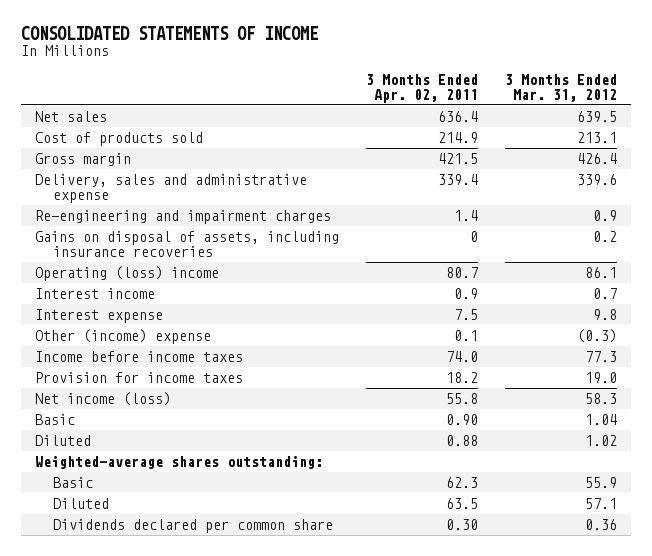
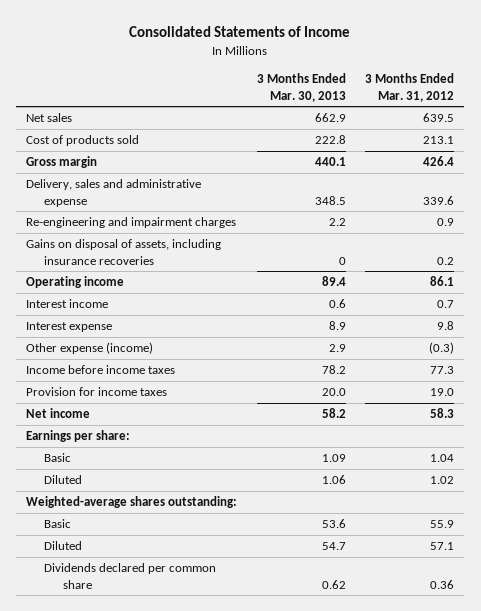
[21,25,319,40] CONSOLIDATED STATEMENTS OF INCOME -> [129,25,351,37] Consolidated Statements of Income
[365,73,478,103] 3 Months Ended Apr. 02, 2011 -> none
none -> [256,72,346,102] 3 Months Ended Mar. 30, 2013
[34,266,219,282] Operating (loss) income -> [26,276,125,289] Operating income
[34,329,211,345] Other (income) expense -> [26,342,154,355] Other expense (income)
[34,392,171,407] Net income (loss) -> [26,408,91,419] Net income
none -> [26,430,131,443] Earnings per share:

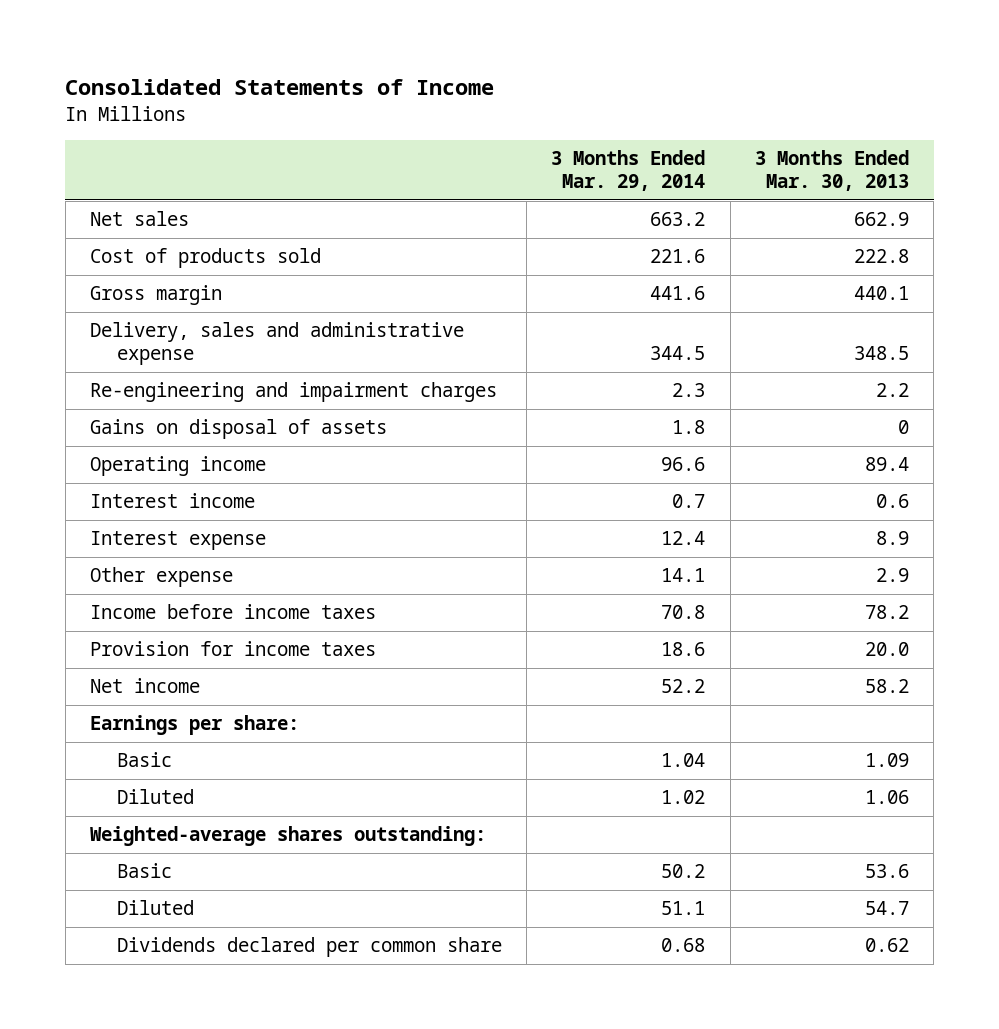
[365,72,455,102] 3 Months Ended Mar. 31, 2012 -> none
none -> [551,150,706,192] 3 Months Ended Mar. 29, 2014
[26,239,222,265] Gains on disposal of assets, including insurance recoveries -> [90,419,388,440] Gains on disposal of assets
[26,342,154,355] Other expense (income) -> [90,567,234,588] Other expense

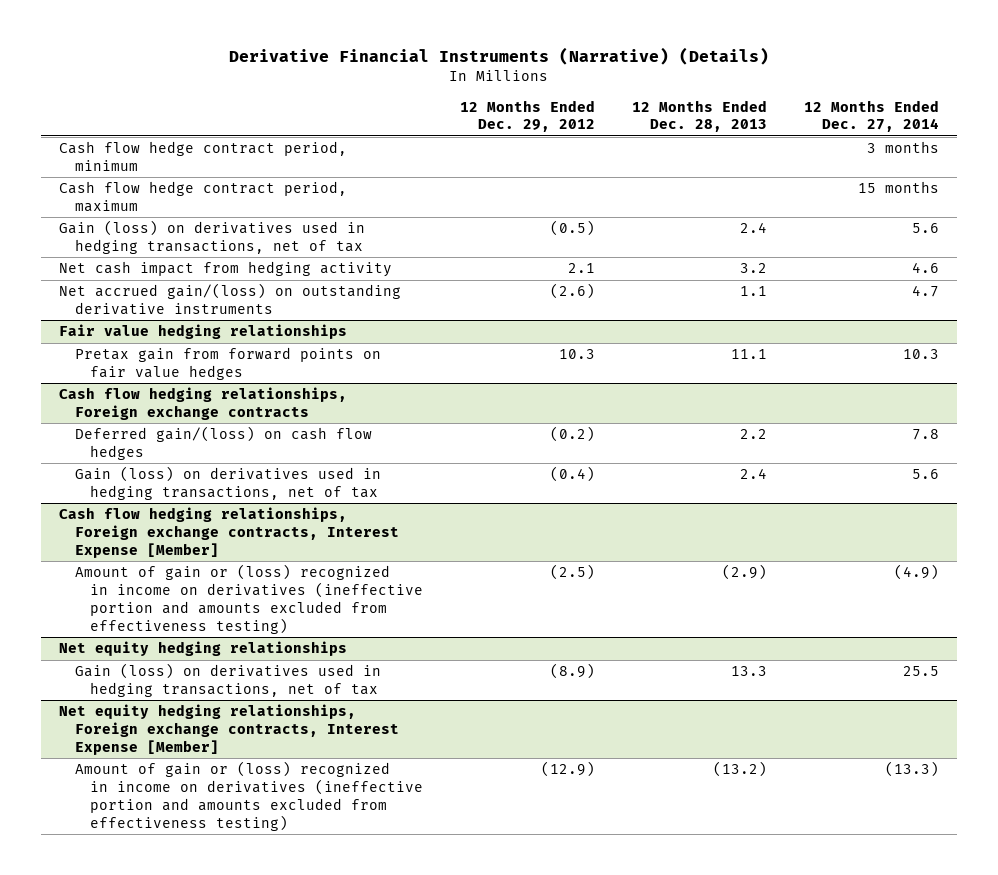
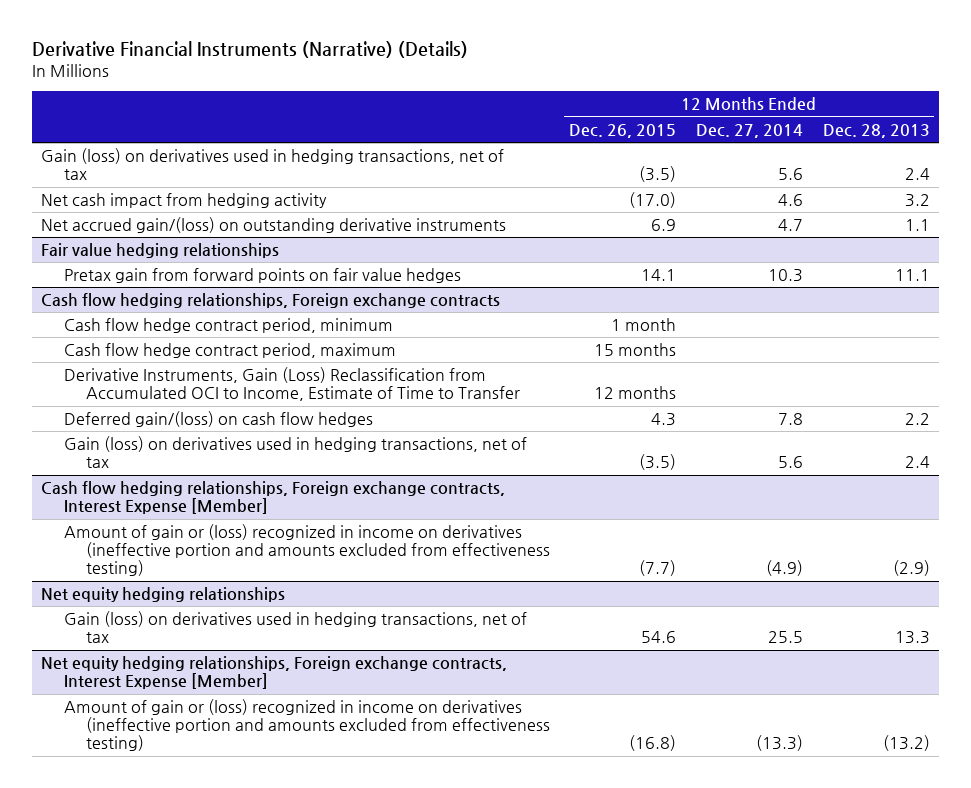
[460,99,596,133] 12 Months Ended Dec. 29, 2012 -> none
none -> [569,123,677,138] Dec. 26, 2015
[59,141,348,171] Cash flow hedge contract period, minimum -> none
[59,181,348,212] Cash flow hedge contract period, maximum -> none
none -> [63,318,393,334] Cash flow hedge contract period, minimum
none -> [63,343,396,359] Cash flow hedge contract period, maximum
none -> [63,367,520,402] Derivative Instruments, Gain (Loss) Reclassification from Accumulated OCI to Income, Estimate of Time to Transfer

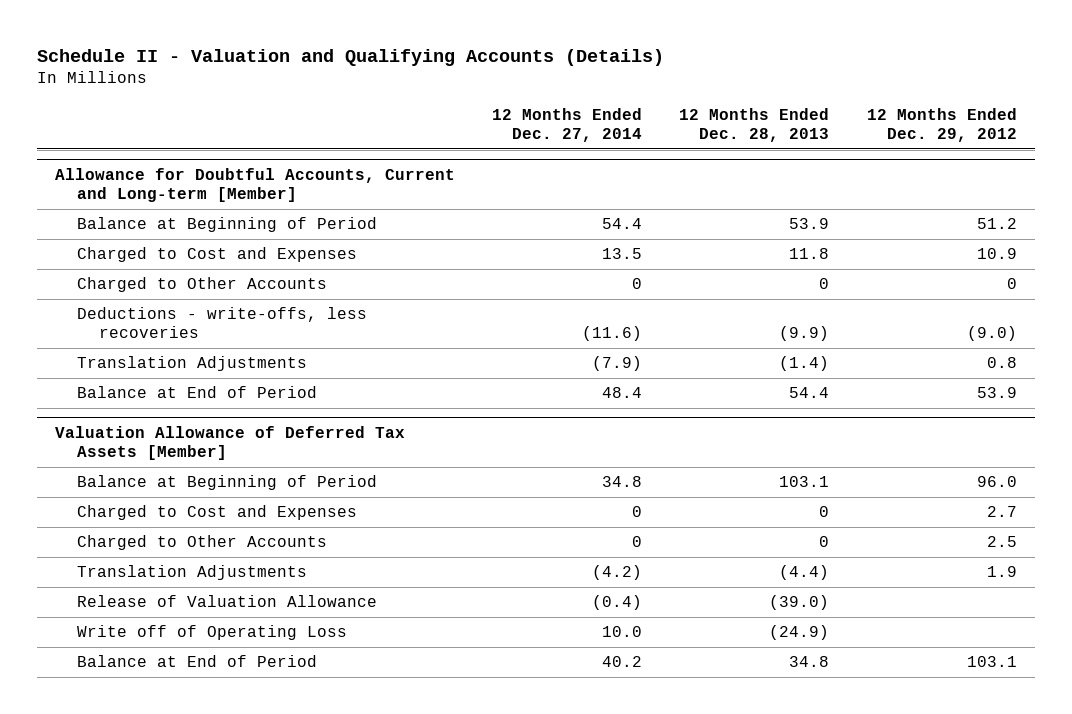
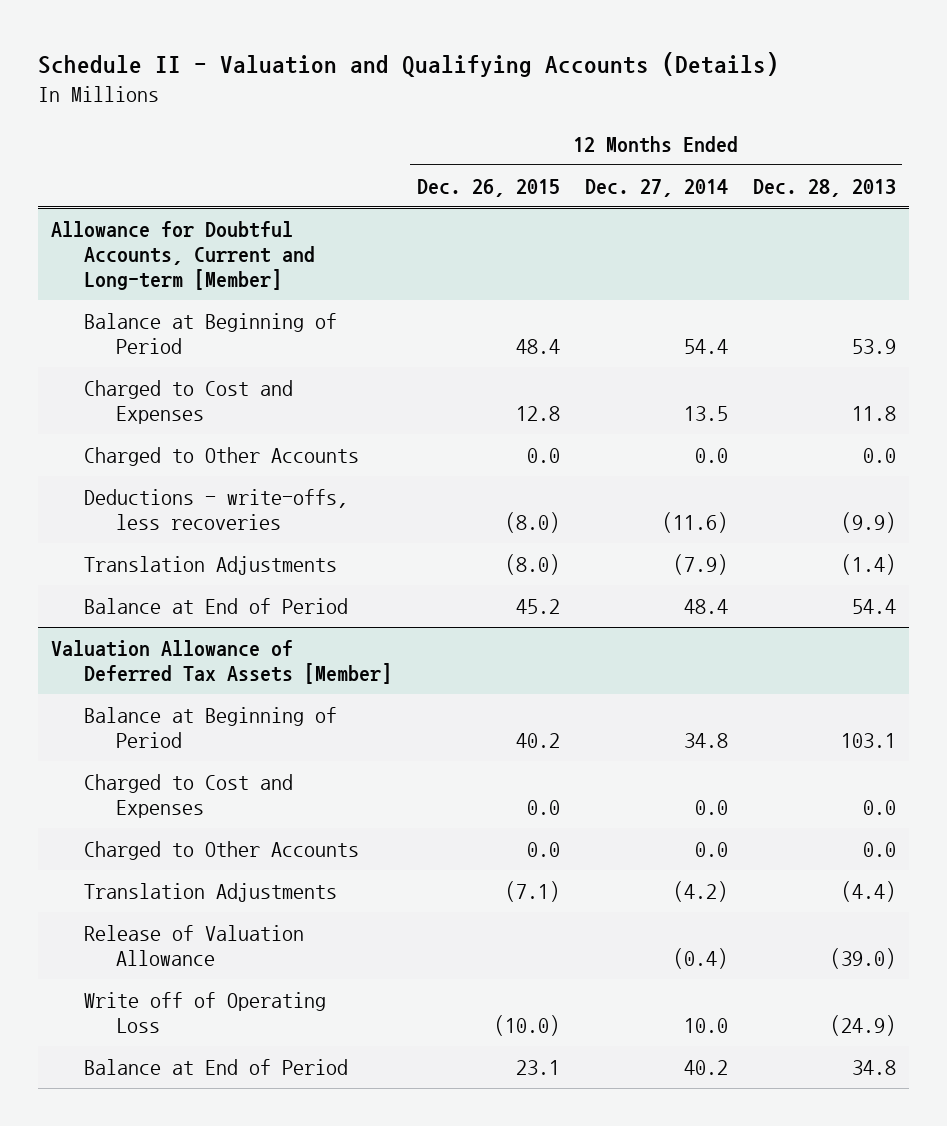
[866,107,1017,142] 12 Months Ended Dec. 29, 2012 -> none
none -> [416,178,560,197] Dec. 26, 2015
[632,278,643,290] 0 -> [694,447,728,463] 0.0
[819,278,830,290] 0 -> [862,447,896,463] 0.0
[632,506,643,518] 0 -> [694,800,728,816] 0.0
[819,506,830,518] 0 -> [862,800,896,816] 0.0
[632,536,643,548] 0 -> [694,841,728,857] 0.0
[819,536,830,548] 0 -> [862,841,896,857] 0.0

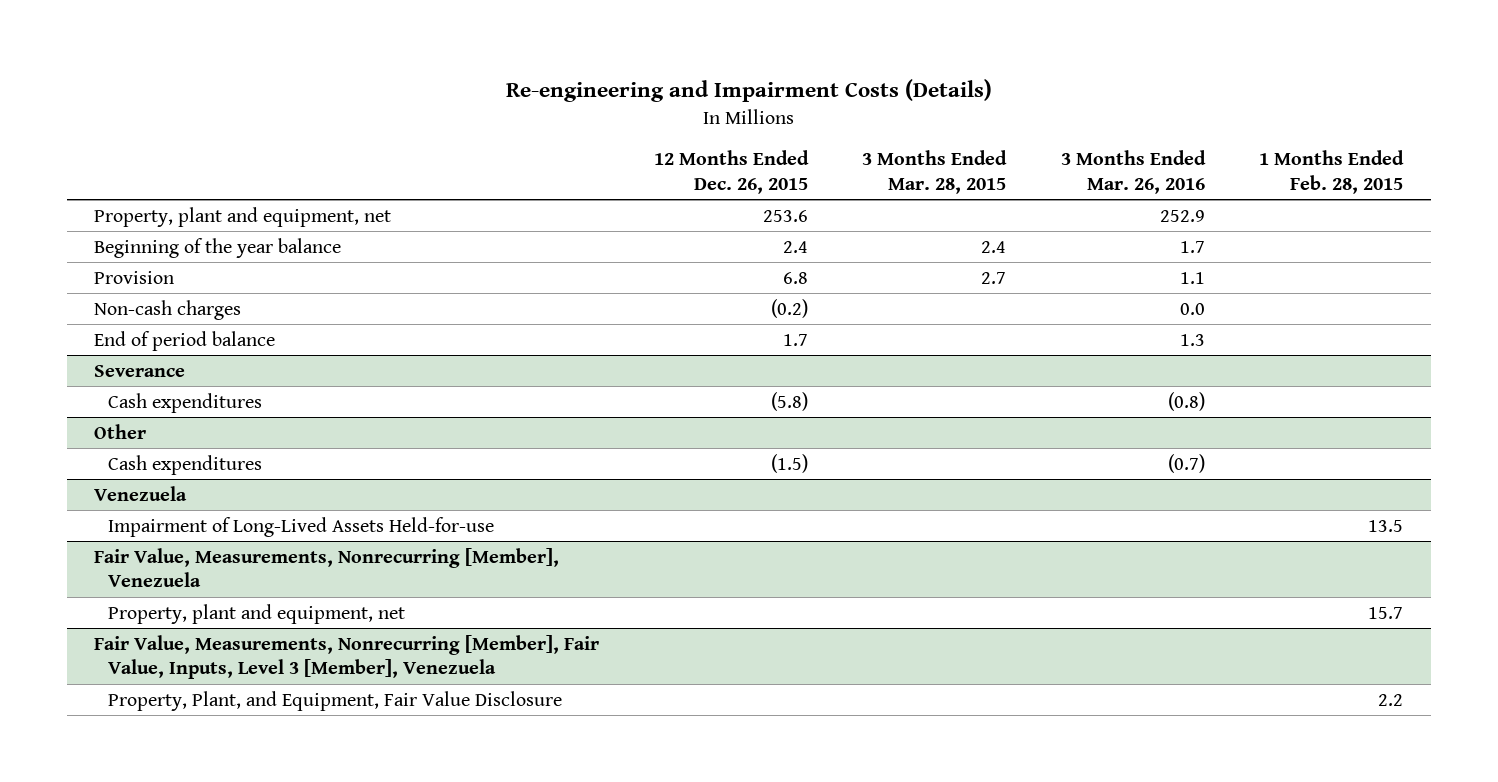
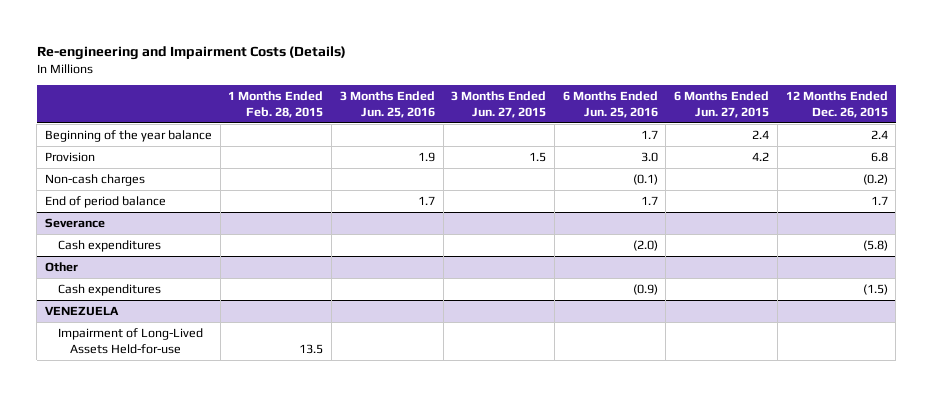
[862,150,1008,194] 3 Months Ended Mar. 28, 2015 -> none
[1060,150,1206,194] 3 Months Ended Mar. 26, 2016 -> none
none -> [339,91,435,119] 3 Months Ended Jun. 25, 2016
none -> [451,91,547,119] 3 Months Ended Jun. 27, 2015
none -> [562,91,658,119] 6 Months Ended Jun. 25, 2016
none -> [674,91,770,119] 6 Months Ended Jun. 27, 2015
[94,206,392,227] Property, plant and equipment, net -> none
[94,485,188,501] Venezuela -> [45,305,120,316] VENEZUELA
[94,547,560,588] Fair Value, Measurements, Nonrecurring [Member], Venezuela -> none
[108,603,406,624] Property, plant and equipment, net -> none
[94,634,600,680] Fair Value, Measurements, Nonrecurring [Member], Fair Value, Inputs, Level 3 [Member], Venezuela -> none
[108,690,563,711] Property, Plant, and Equipment, Fair Value Disclosure -> none

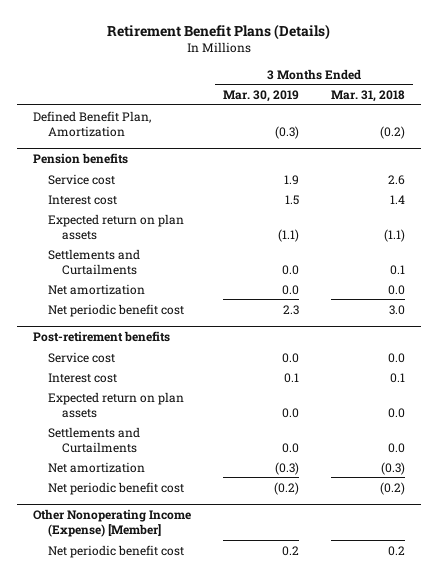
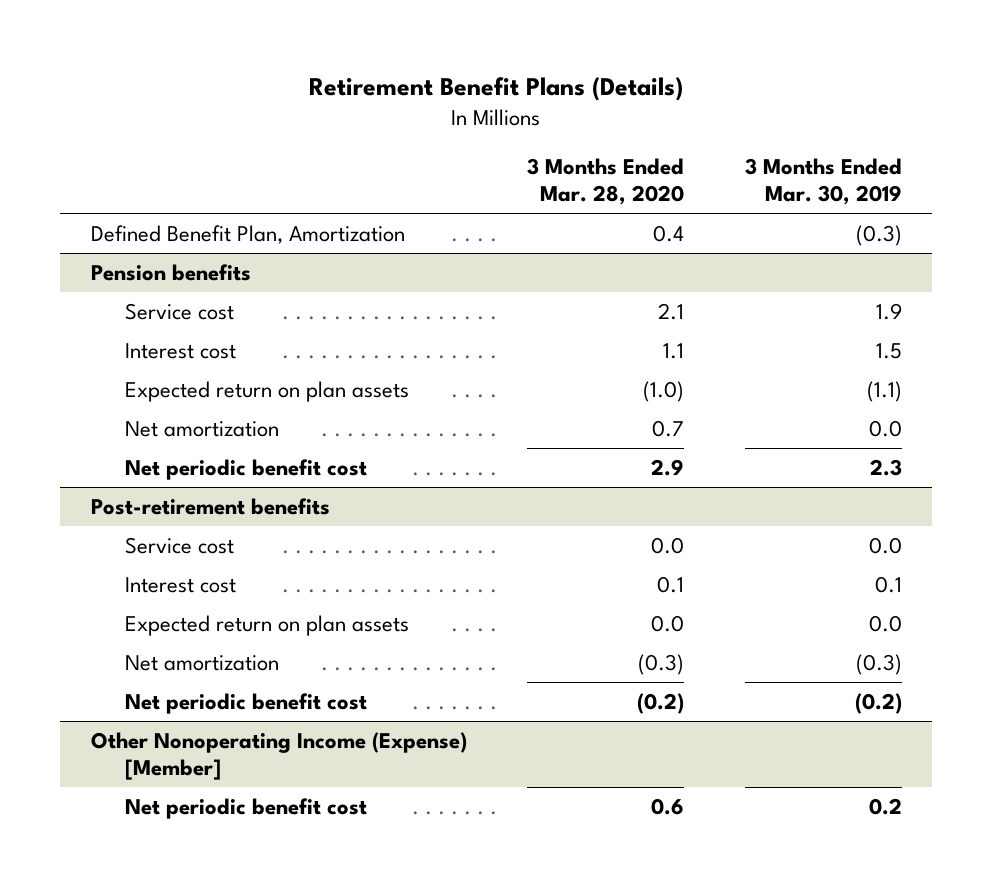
[330,89,405,102] Mar. 31, 2018 -> none
none -> [527,158,685,206] 3 Months Ended Mar. 28, 2020
[47,248,140,275] Settlements and Curtailments -> none
[47,426,140,453] Settlements and Curtailments -> none

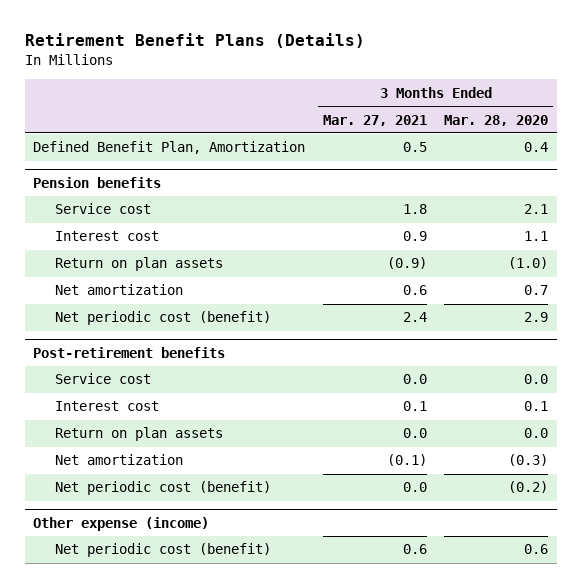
[745,158,903,206] 3 Months Ended Mar. 30, 2019 -> none
none -> [322,114,427,126] Mar. 27, 2021
[125,380,410,402] Expected return on plan assets -> [54,257,223,272] Return on plan assets
[125,458,368,480] Net periodic benefit cost -> [54,311,271,326] Net periodic cost (benefit)
[125,614,410,636] Expected return on plan assets -> [54,427,223,442] Return on plan assets
[125,692,368,714] Net periodic benefit cost -> [54,481,271,496] Net periodic cost (benefit)
[90,731,467,780] Other Nonoperating Income (Expense) [Member] -> [33,516,210,531] Other expense (income)
[125,797,368,819] Net periodic benefit cost -> [54,543,271,558] Net periodic cost (benefit)

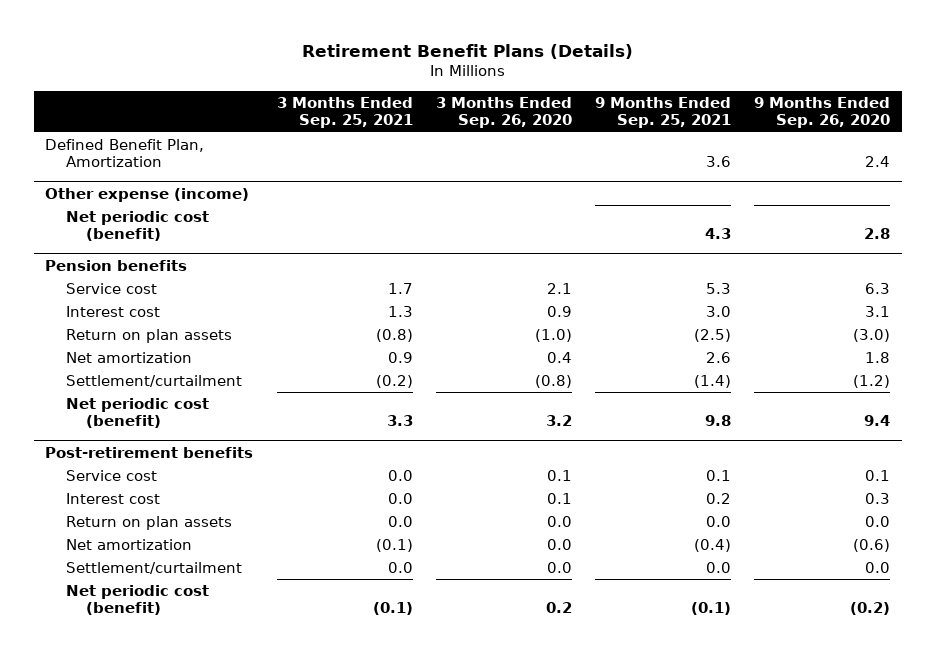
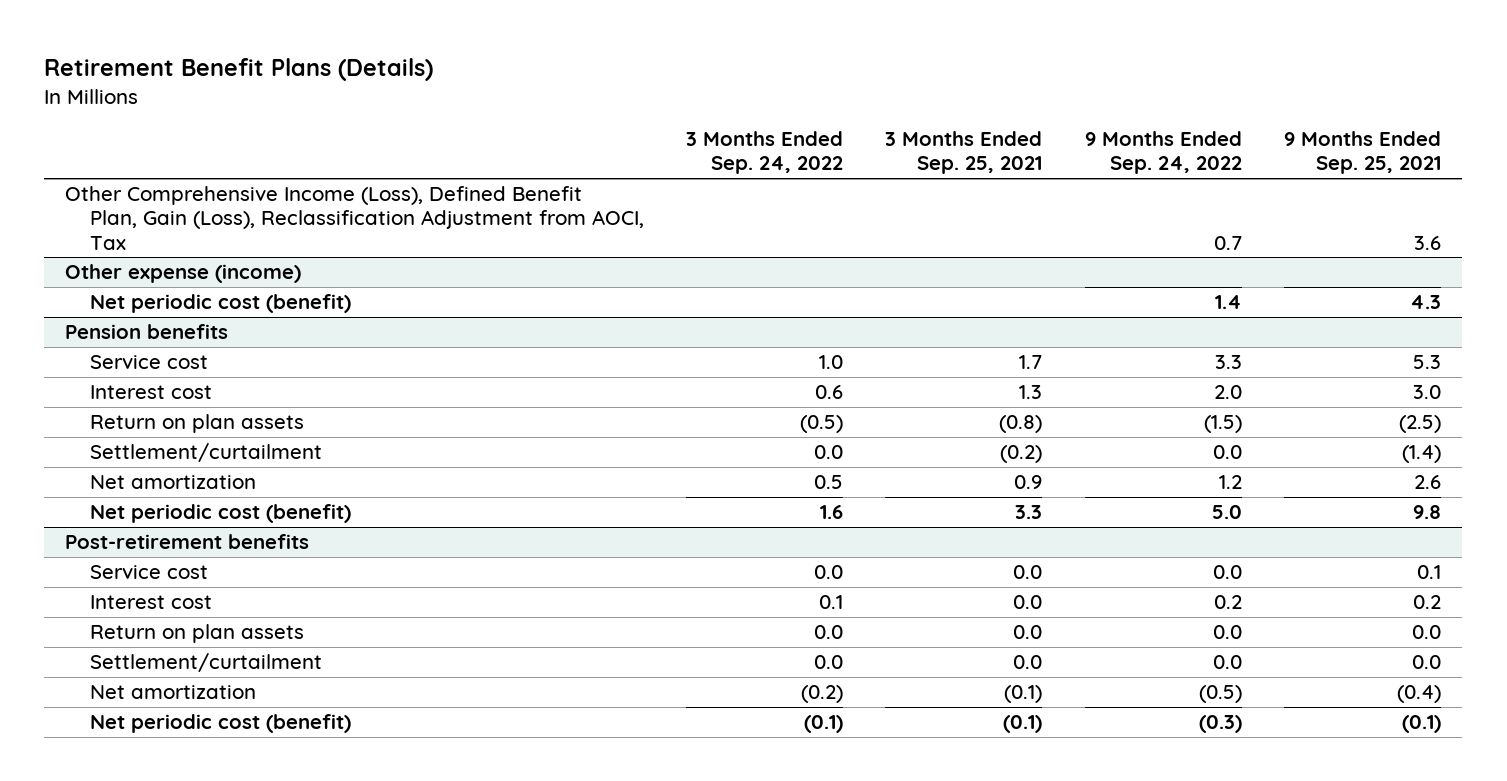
[435,97,572,129] 3 Months Ended Sep. 26, 2020 -> none
[754,97,891,129] 9 Months Ended Sep. 26, 2020 -> none
none -> [686,131,844,175] 3 Months Ended Sep. 24, 2022
none -> [1084,131,1242,175] 9 Months Ended Sep. 24, 2022
[45,138,205,168] Defined Benefit Plan, Amortization -> none
none -> [65,186,644,250] Other Comprehensive Income (Loss), Defined Benefit Plan, Gain (Loss), Reclassification Adjustment from AOCI, Tax
[65,351,192,363] Net amortization -> [89,475,256,490] Net amortization
[65,538,192,550] Net amortization -> [89,685,256,700] Net amortization

